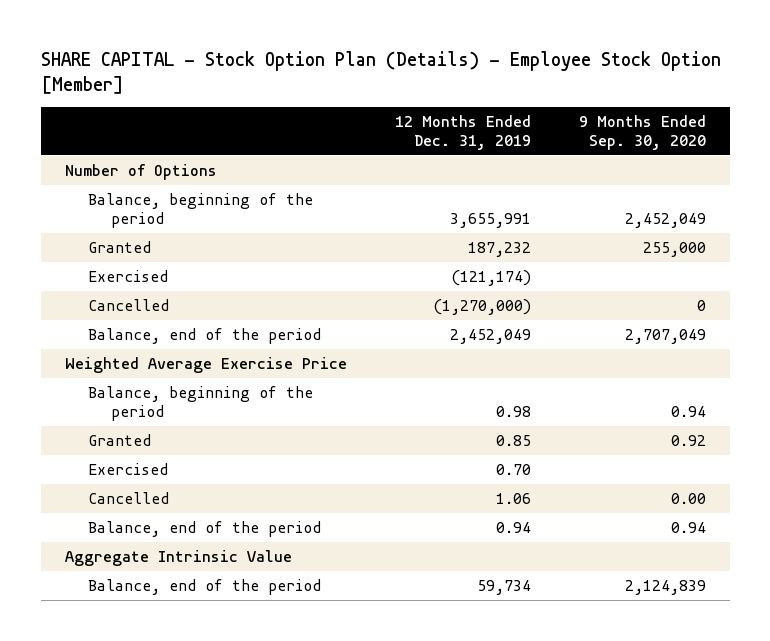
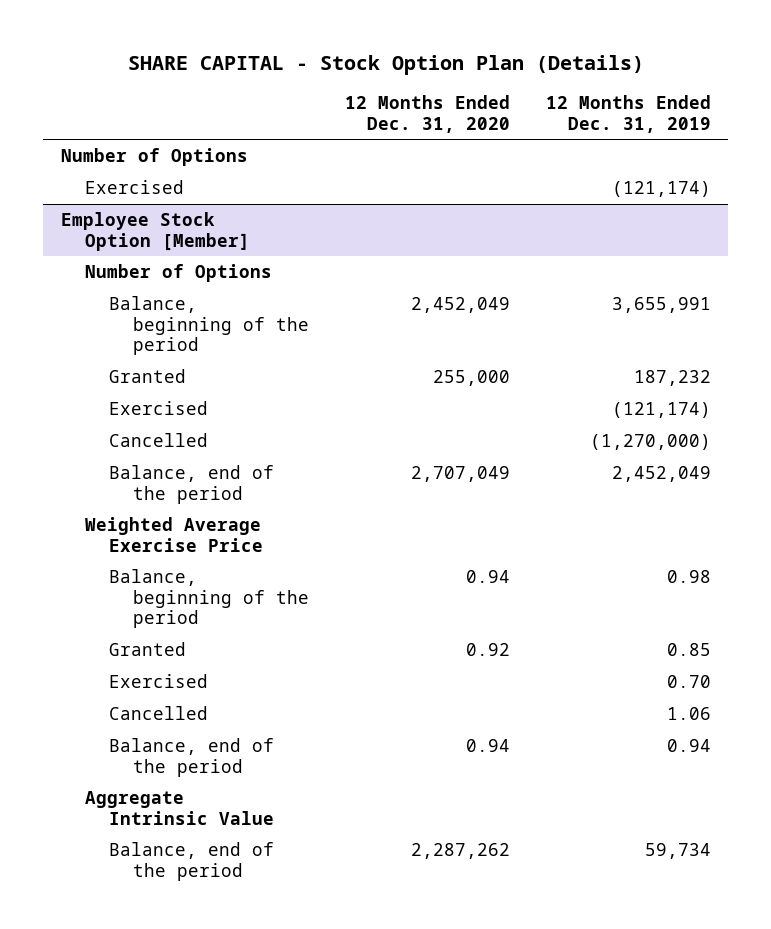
[40,50,721,95] SHARE CAPITAL - Stock Option Plan (Details) - Employee Stock Option [Member] -> [127,54,644,75] SHARE CAPITAL - Stock Option Plan (Details)
[578,115,706,151] 9 Months Ended Sep. 30, 2020 -> none
none -> [344,95,510,133] 12 Months Ended Dec. 31, 2020
none -> [84,180,184,195] Exercised
none -> [60,212,250,251] Employee Stock Option [Member]
none -> [84,264,272,283] Number of Options

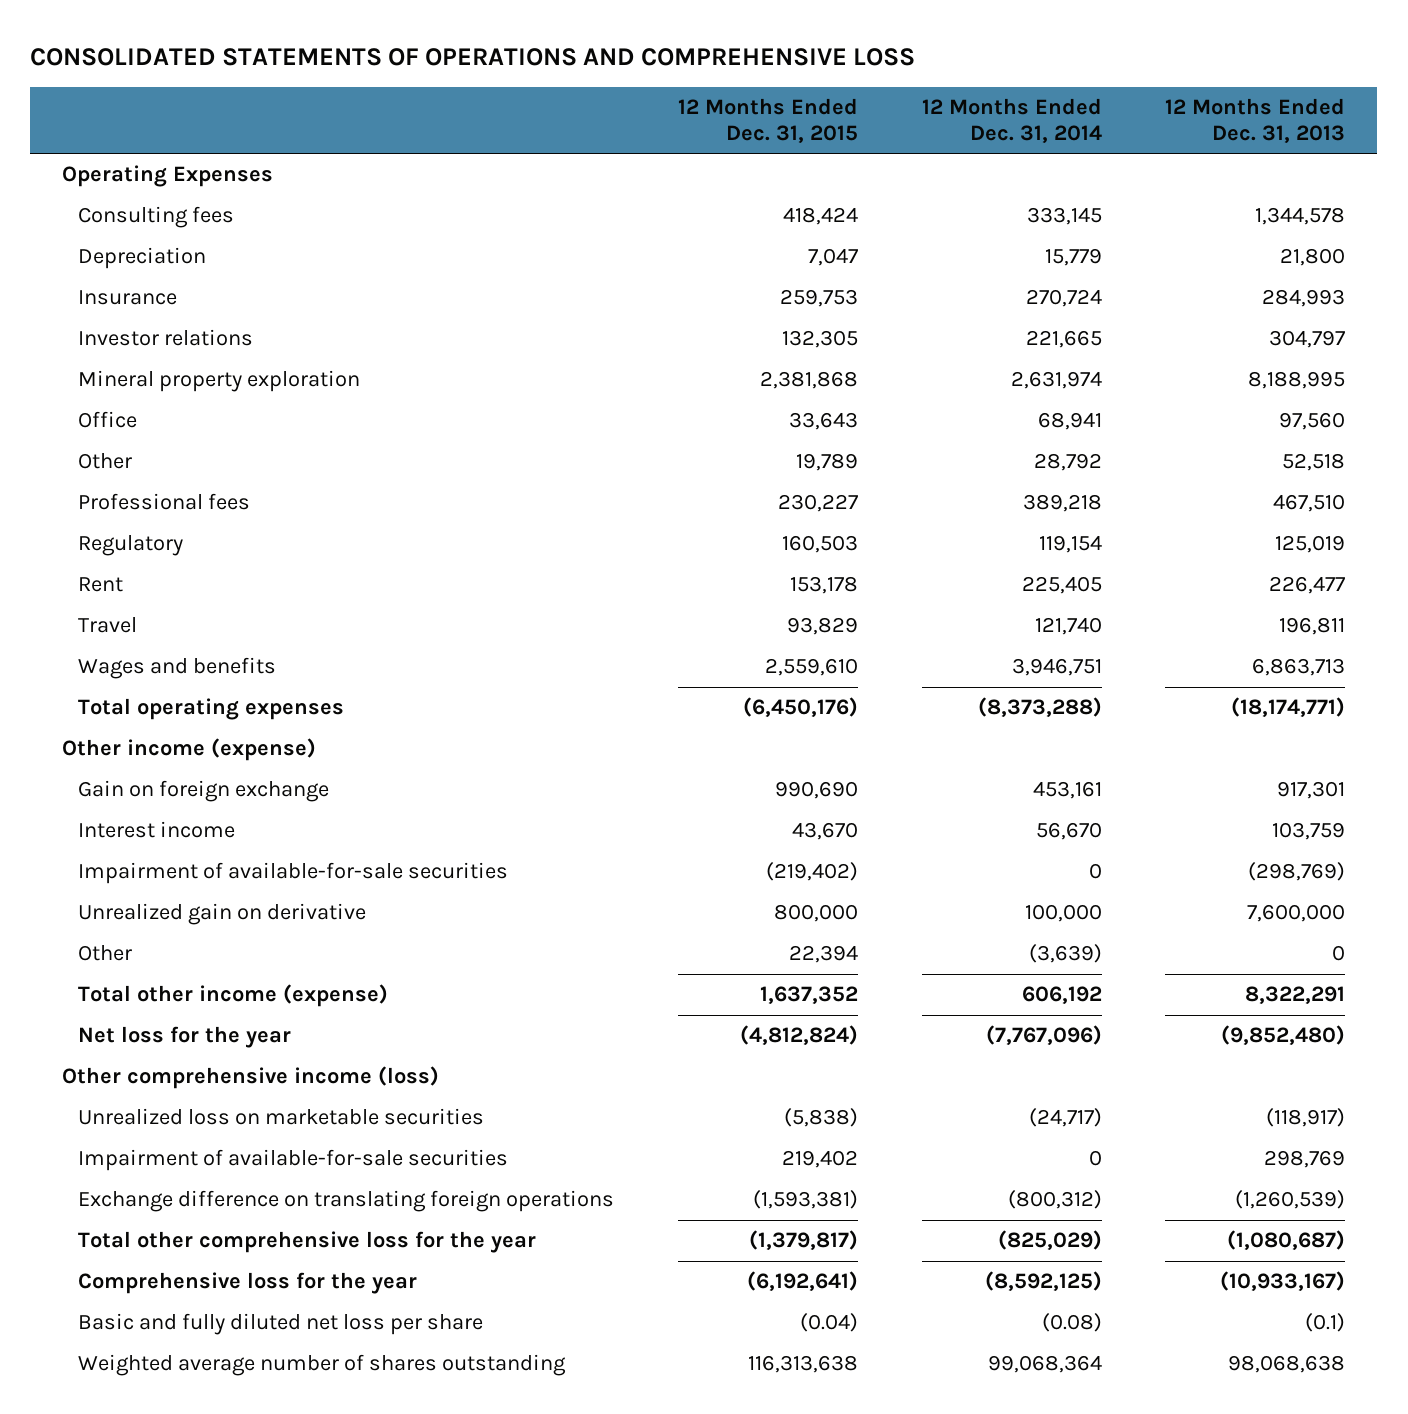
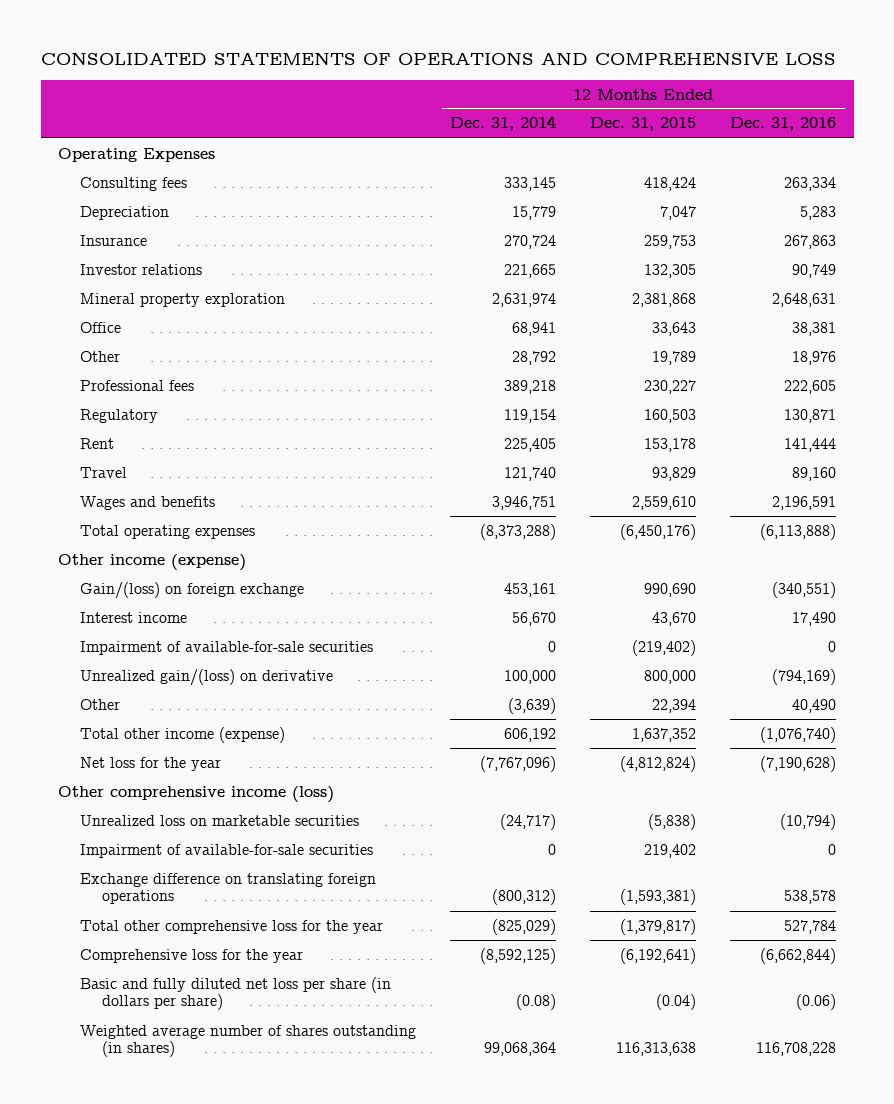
[1165,98,1346,143] 12 Months Ended Dec. 31, 2013 -> none
none -> [730,117,837,132] Dec. 31, 2016
[78,780,330,803] Gain on foreign exchange -> [80,581,305,599] Gain/(loss) on foreign exchange
[78,903,367,926] Unrealized gain on derivative -> [80,668,334,686] Unrealized gain/(loss) on derivative
[78,1313,484,1336] Basic and fully diluted net loss per share -> [80,976,392,1011] Basic and fully diluted net loss per share (in dollars per share)
[78,1354,567,1377] Weighted average number of shares outstanding -> [80,1024,417,1058] Weighted average number of shares outstanding (in shares)

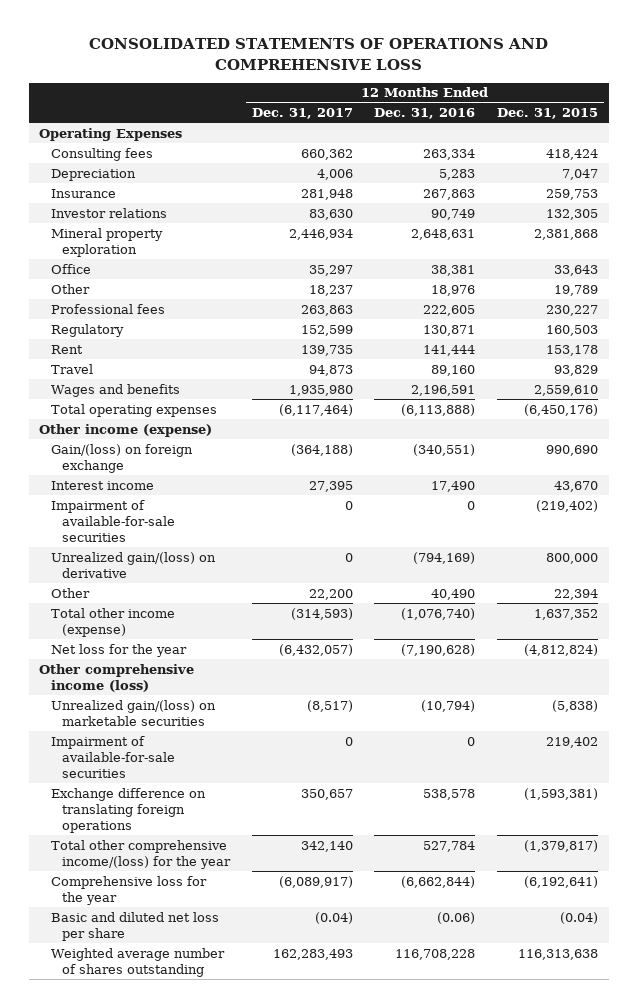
[450,115,557,132] Dec. 31, 2014 -> none
none -> [251,108,353,120] Dec. 31, 2017
[80,814,360,826] Unrealized loss on marketable securities -> [50,699,216,726] Unrealized gain/(loss) on marketable securities
[80,919,384,934] Total other comprehensive loss for the year -> [50,839,232,869] Total other comprehensive income/(loss) for the year
[80,976,392,1011] Basic and fully diluted net loss per share (in dollars per share) -> [50,911,219,941] Basic and diluted net loss per share
[80,1024,417,1058] Weighted average number of shares outstanding (in shares) -> [50,947,225,977] Weighted average number of shares outstanding

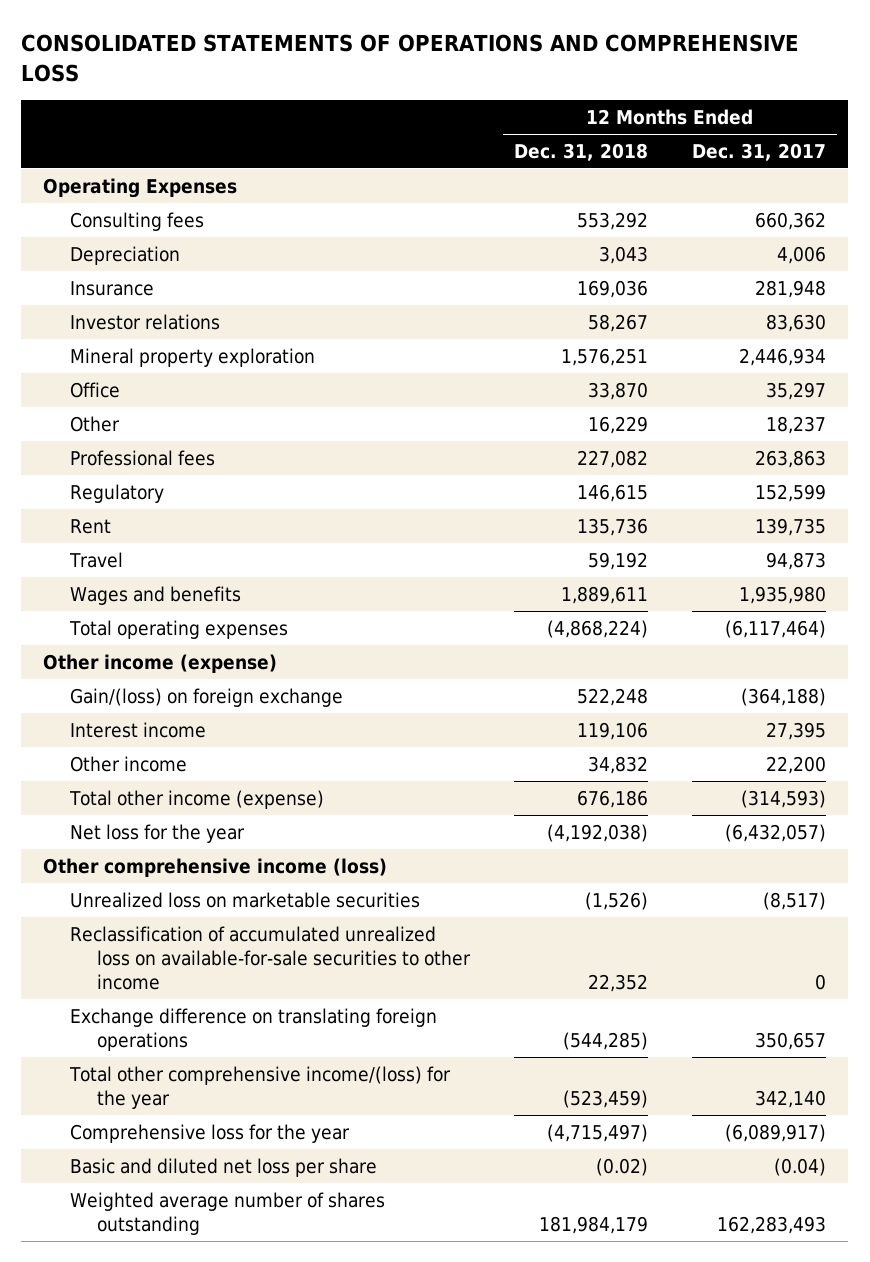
[374,108,476,120] Dec. 31, 2016 -> none
[497,108,599,120] Dec. 31, 2015 -> none
none -> [514,143,649,162] Dec. 31, 2018
[50,499,176,542] Impairment of available-for-sale securities -> none
[50,551,216,578] Unrealized gain/(loss) on derivative -> none
[50,587,90,598] Other -> [70,755,188,772] Other income
[50,735,176,778] Impairment of available-for-sale securities -> none
[50,699,216,726] Unrealized gain/(loss) on marketable securities -> [70,891,421,908] Unrealized loss on marketable securities
none -> [70,925,472,991] Reclassification of accumulated unrealized loss on available-for-sale securities to other income

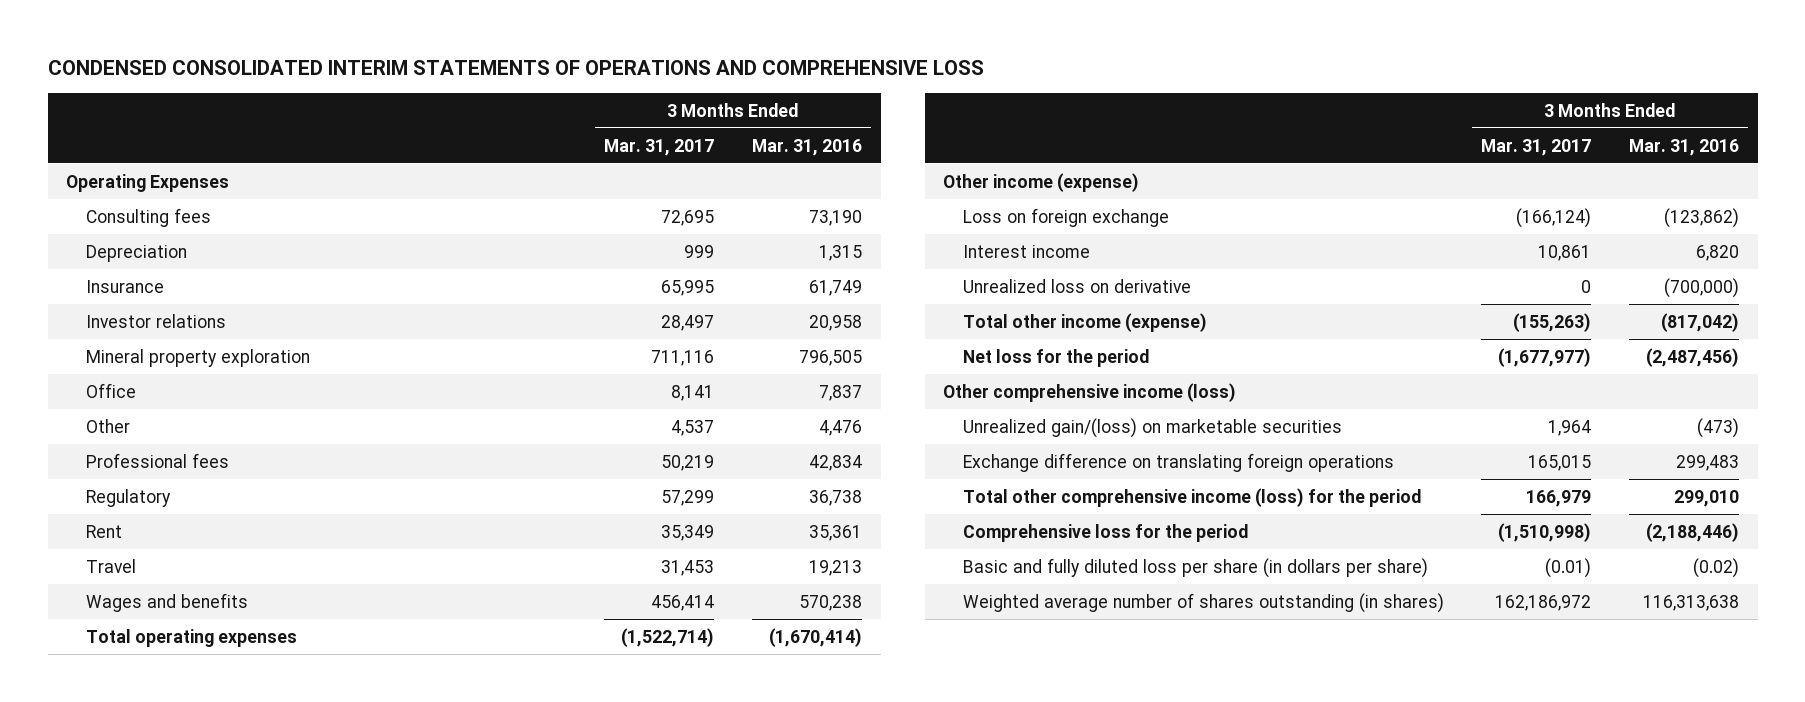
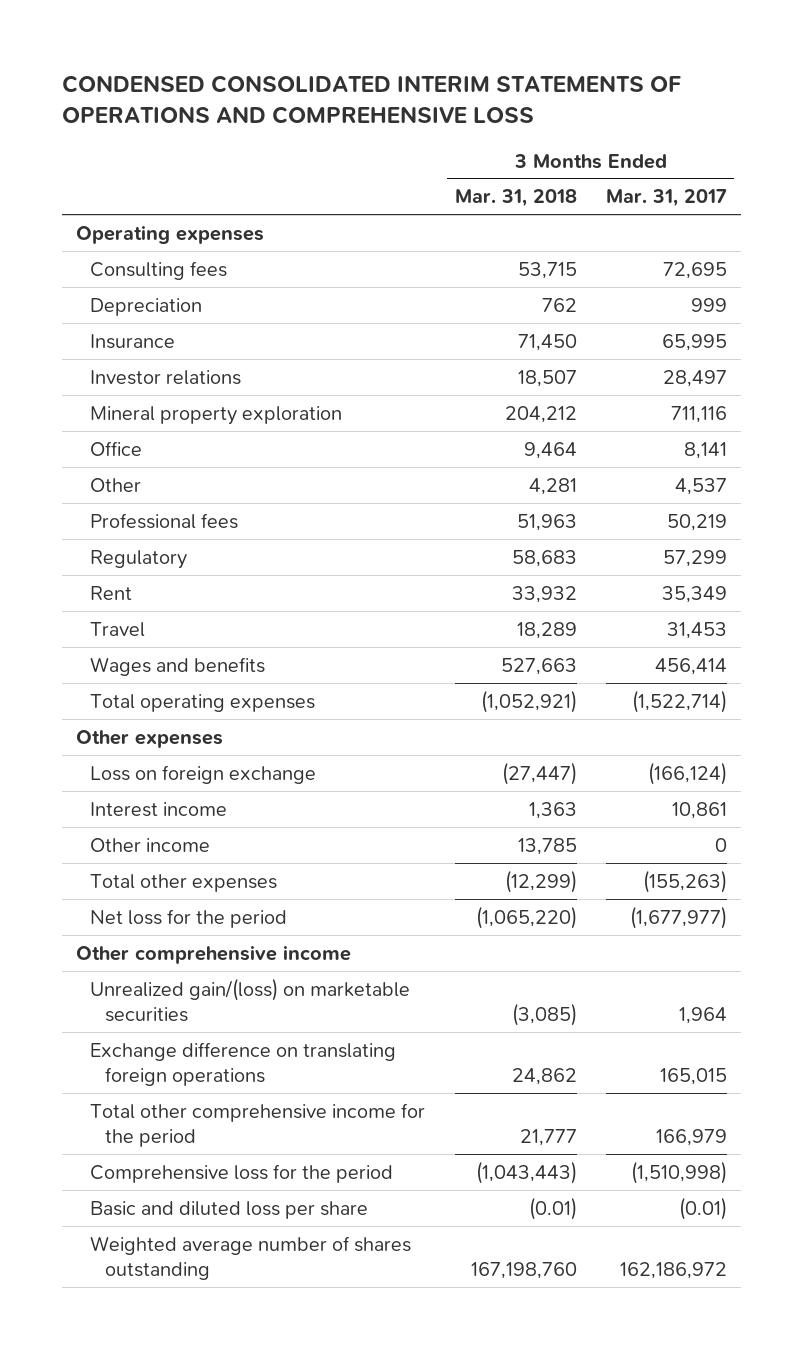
[751,138,862,156] Mar. 31, 2016 -> none
none -> [454,189,577,208] Mar. 31, 2018
[66,173,230,192] Operating Expenses -> [76,224,265,244] Operating expenses
[943,172,1140,192] Other income (expense) -> [76,729,224,748] Other expenses
[962,278,1191,293] Unrealized loss on derivative -> none
none -> [90,837,211,852] Other income
[962,312,1207,332] Total other income (expense) -> [90,873,278,892] Total other expenses
[943,382,1237,402] Other comprehensive income (loss) -> [76,944,352,964] Other comprehensive income
[962,487,1421,507] Total other comprehensive income (loss) for the period -> [90,1102,426,1148] Total other comprehensive income for the period
[962,557,1428,578] Basic and fully diluted loss per share (in dollars per share) -> [90,1200,369,1219] Basic and diluted loss per share
[962,592,1444,613] Weighted average number of shares outstanding (in shares) -> [90,1235,412,1281] Weighted average number of shares outstanding

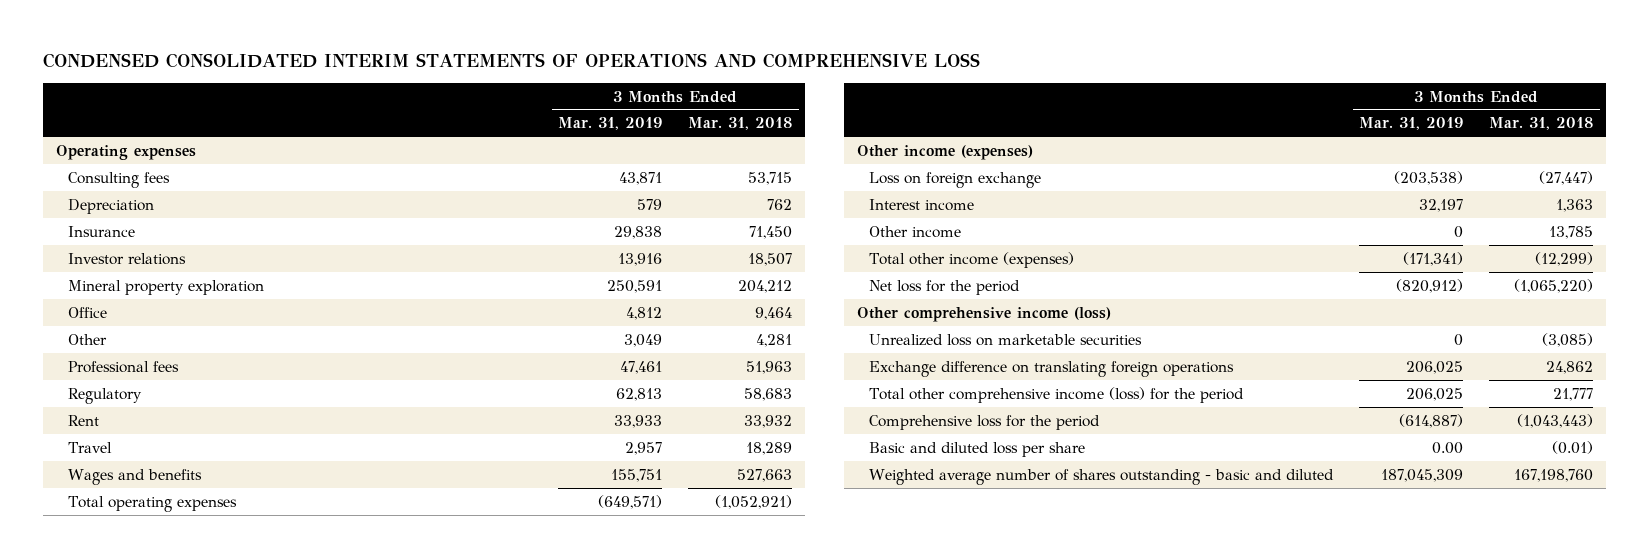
[605,189,727,208] Mar. 31, 2017 -> none
none -> [558,117,663,131] Mar. 31, 2019
[76,729,224,748] Other expenses -> [857,144,1034,160] Other income (expenses)
[90,873,278,892] Total other expenses -> [869,251,1075,268] Total other income (expenses)
[76,944,352,964] Other comprehensive income -> [857,306,1112,322] Other comprehensive income (loss)
[90,977,411,1023] Unrealized gain/(loss) on marketable securities -> [869,333,1143,346] Unrealized loss on marketable securities
[90,1102,426,1148] Total other comprehensive income for the period -> [869,386,1245,403] Total other comprehensive income (loss) for the period
[90,1235,412,1281] Weighted average number of shares outstanding -> [869,468,1335,485] Weighted average number of shares outstanding - basic and diluted

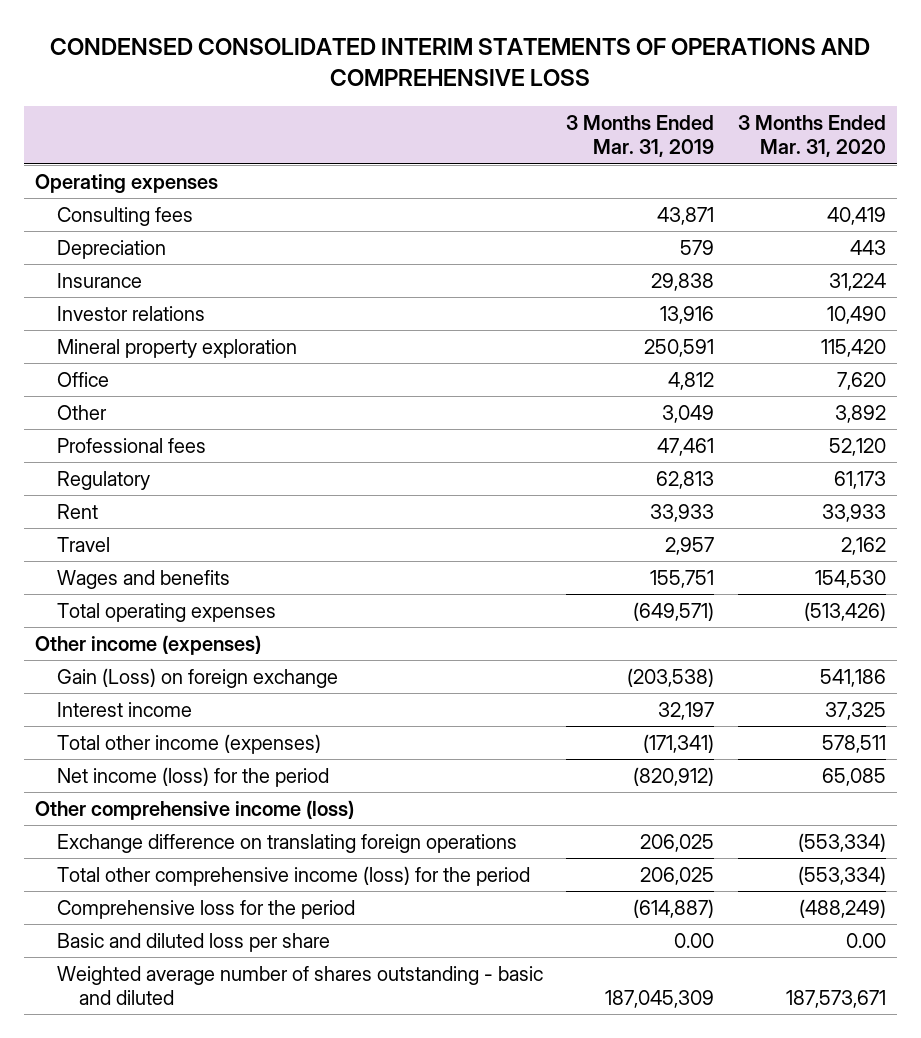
[688,117,793,131] Mar. 31, 2018 -> none
none -> [737,115,886,158] 3 Months Ended Mar. 31, 2020
[869,171,1042,188] Loss on foreign exchange -> [57,667,339,688] Gain (Loss) on foreign exchange
[869,225,962,238] Other income -> none
[869,279,1021,295] Net loss for the period -> [57,766,330,787] Net income (loss) for the period
[869,333,1143,346] Unrealized loss on marketable securities -> none

